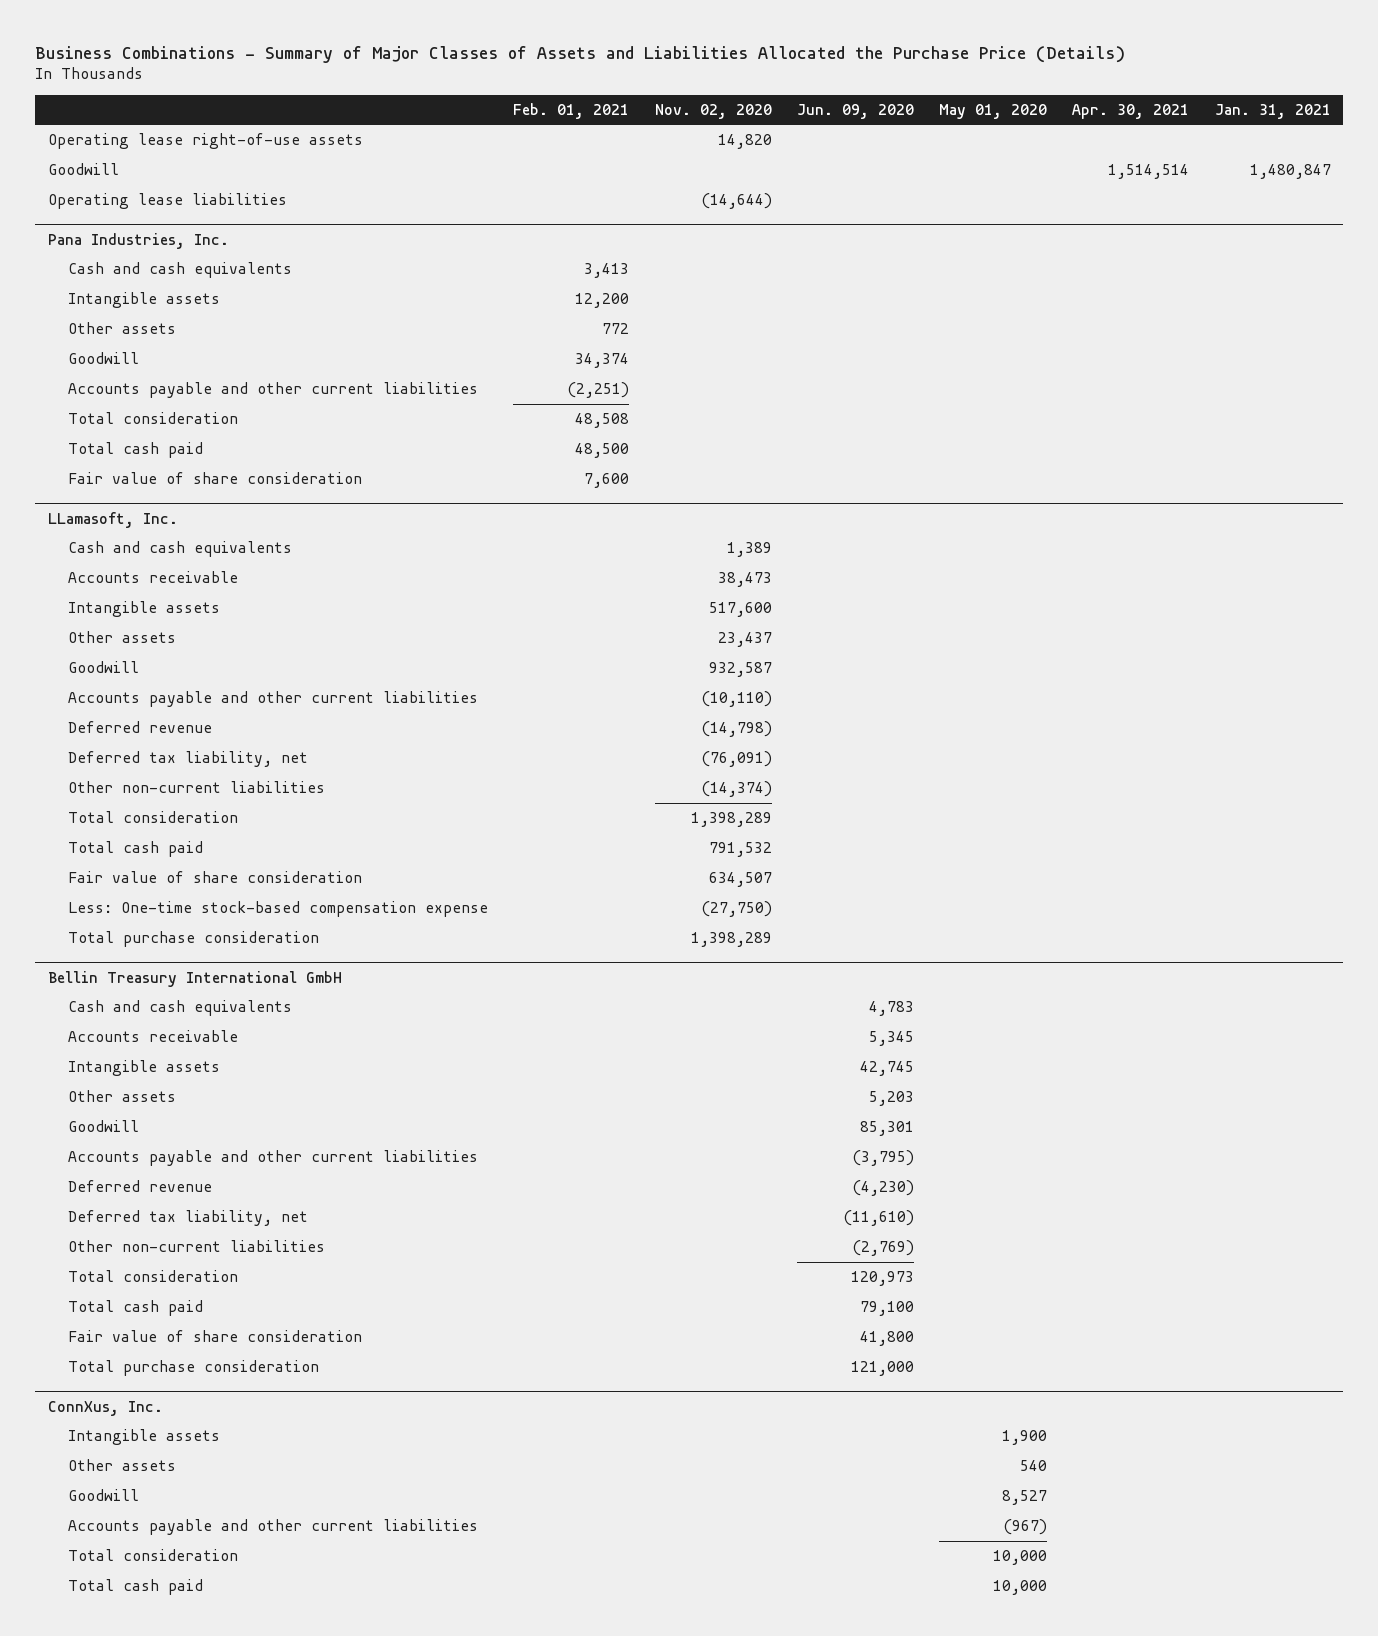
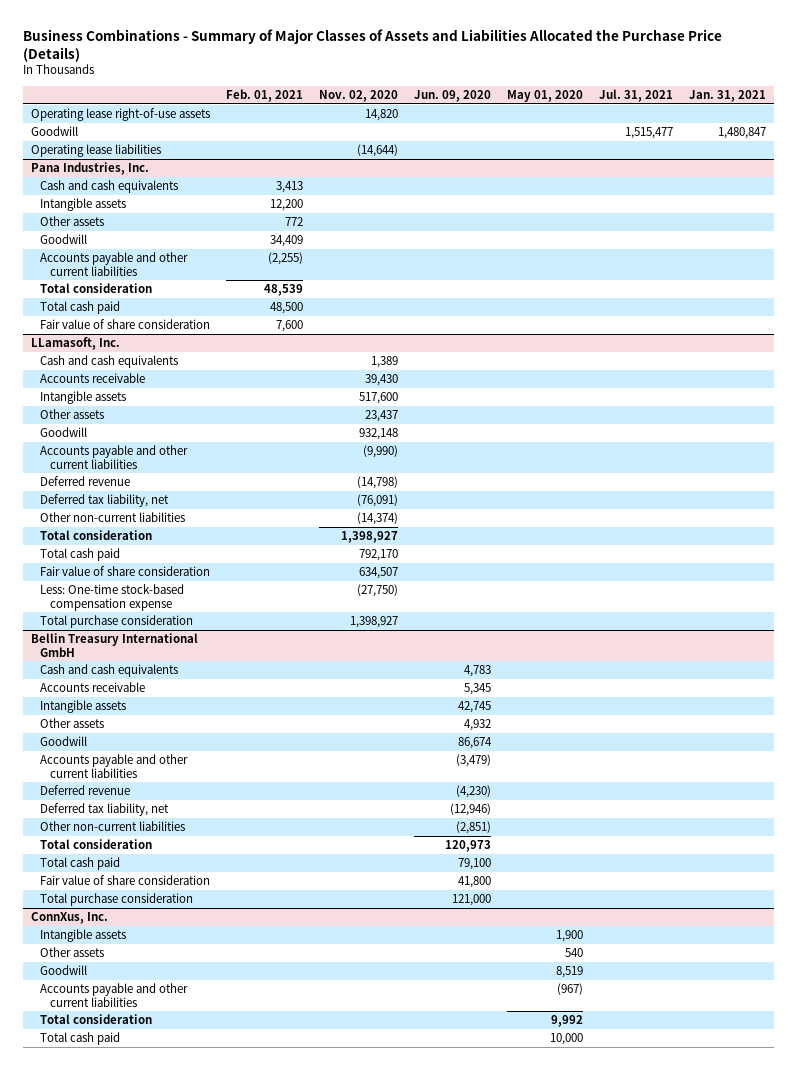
[1072,103,1190,119] Apr. 30, 2021 -> none
none -> [598,89,673,103] Jul. 31, 2021
[575,353,630,369] 34,374 -> [270,235,304,248] 34,409
[567,382,630,399] (2,251) -> [268,252,304,266] (2,255)
[575,413,630,429] 48,508 -> [264,284,304,297] 48,539
[717,572,772,588] 38,473 -> [365,374,399,387] 39,430
[708,662,772,678] 932,587 -> [359,428,399,441] 932,148
[700,691,772,708] (10,110) -> [363,445,399,459] (9,990)
[690,812,772,828] 1,398,289 -> [341,531,399,544] 1,398,927
[708,842,772,858] 791,532 -> [359,549,399,562] 792,170
[690,932,772,948] 1,398,289 -> [350,616,399,629] 1,398,927
[868,1091,914,1107] 5,203 -> [464,719,492,732] 4,932
[859,1121,914,1137] 85,301 -> [458,737,493,750] 86,674
[851,1150,914,1167] (3,795) -> [456,754,492,768] (3,479)
[842,1210,914,1227] (11,610) -> [450,803,492,817] (12,946)
[851,1240,914,1257] (2,769) -> [456,821,492,835] (2,851)
[1002,1490,1048,1506] 8,527 -> [555,966,583,979] 8,519
[993,1550,1048,1566] 10,000 -> [550,1015,583,1028] 9,992

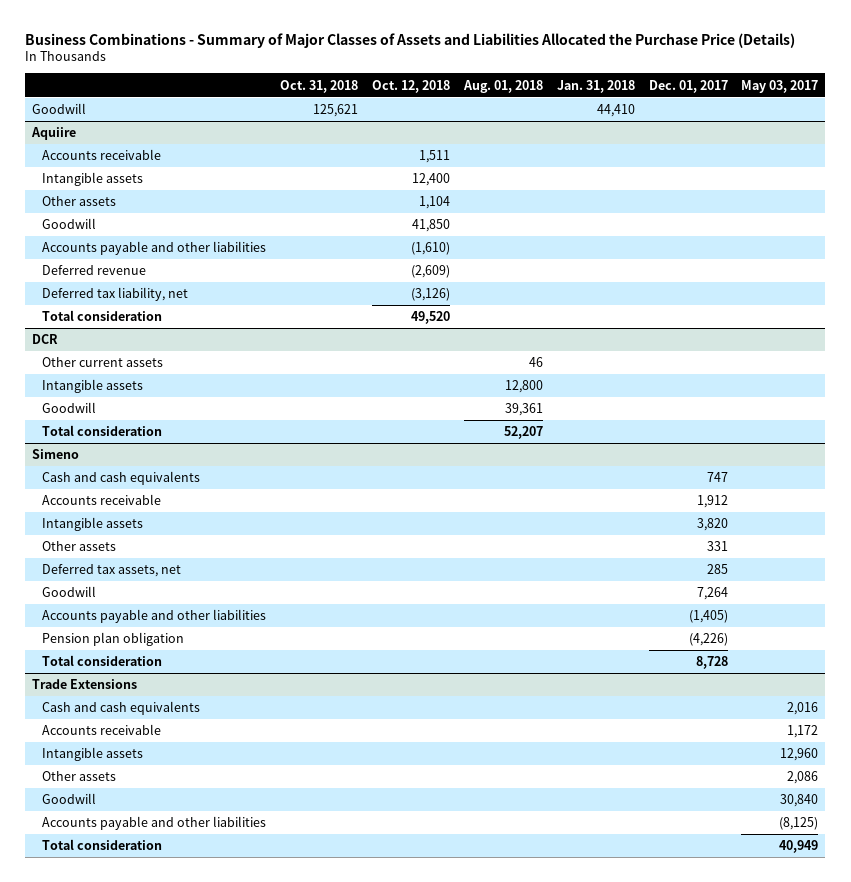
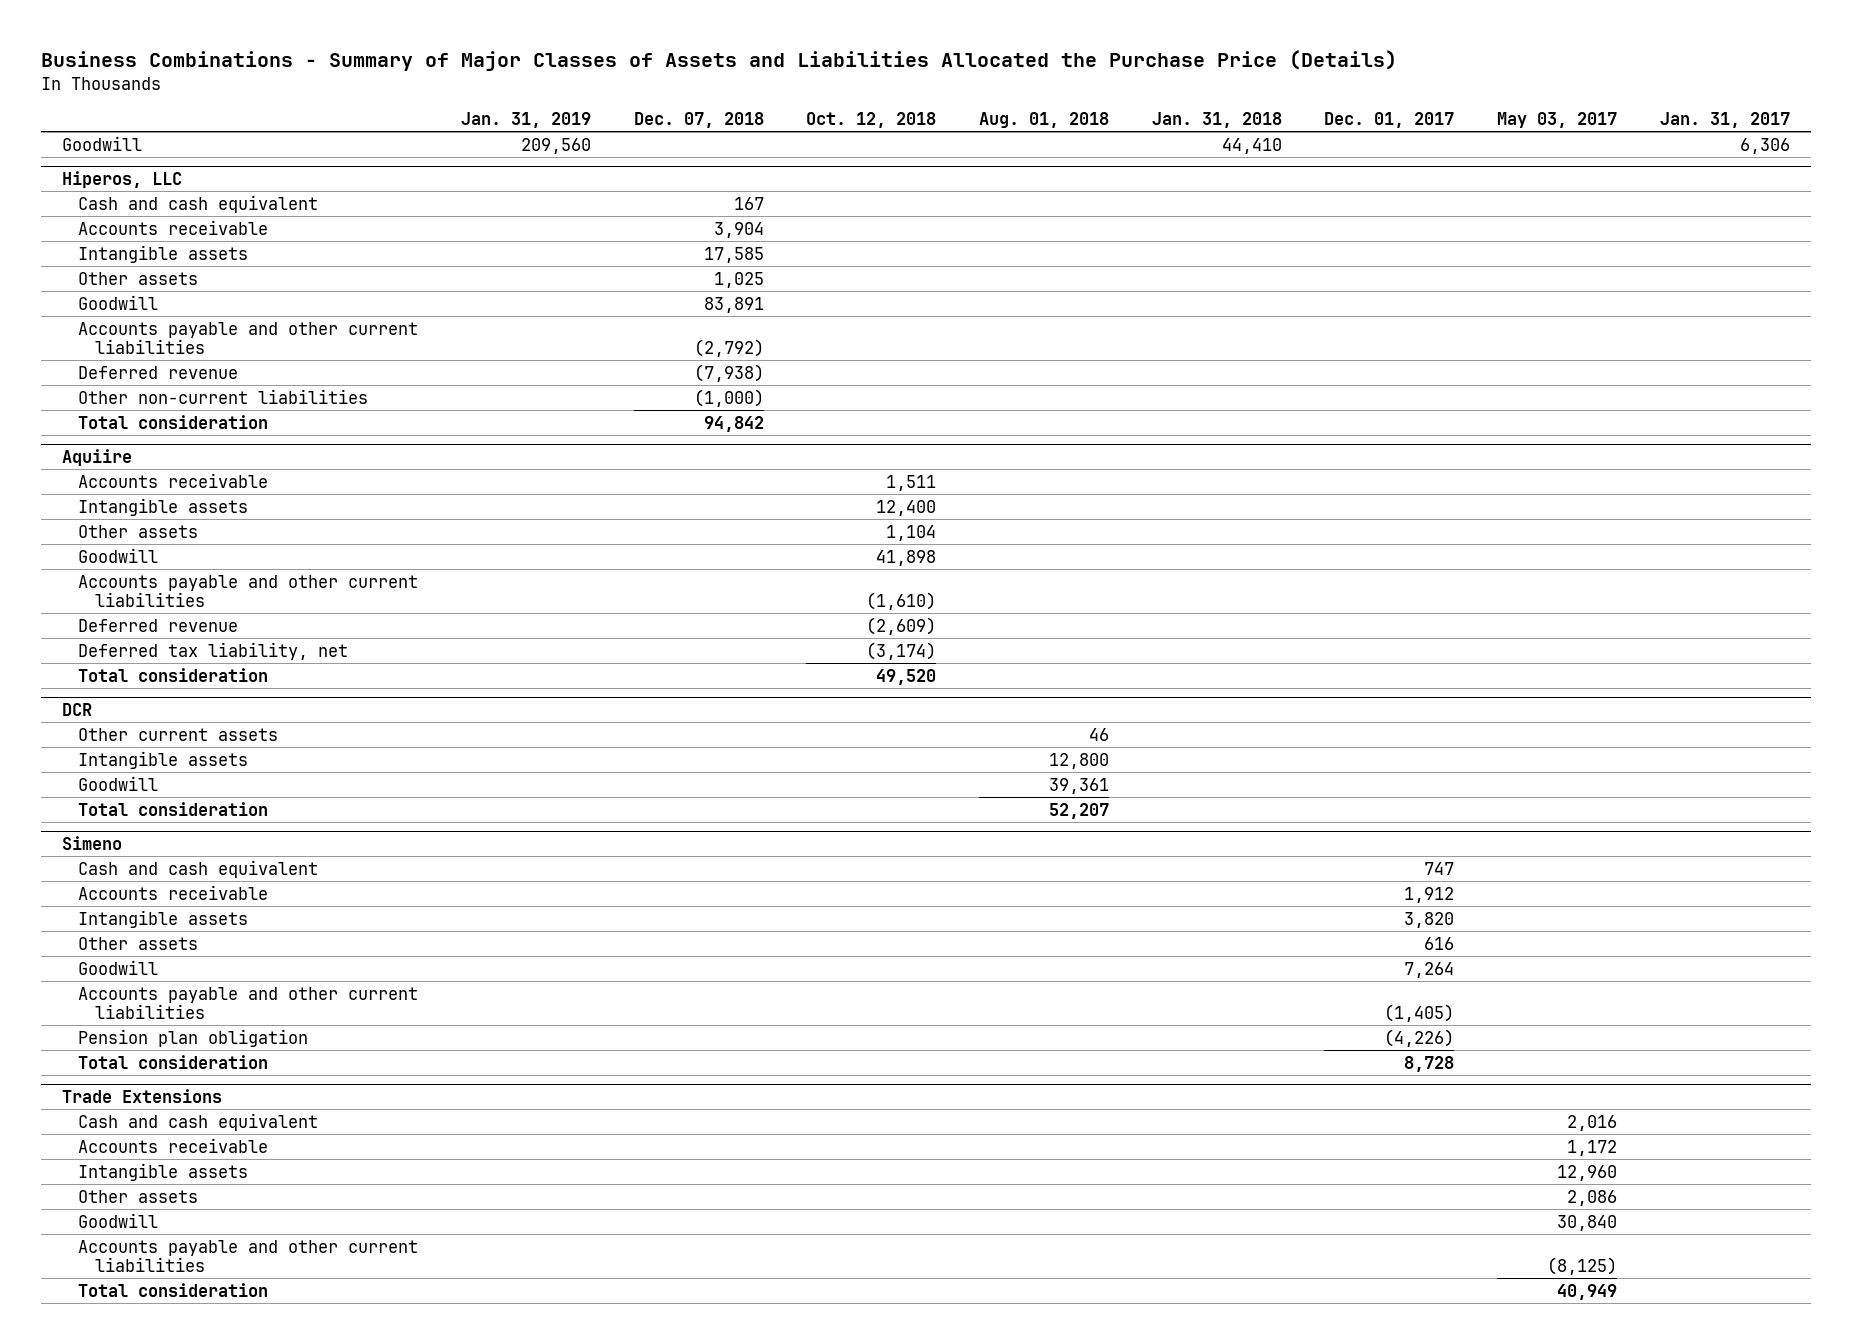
[280,79,359,93] Oct. 31, 2018 -> none
none -> [461,112,592,129] Jan. 31, 2019
none -> [633,112,764,129] Dec. 07, 2018
none -> [1659,112,1790,129] Jan. 31, 2017
none -> [62,171,183,189] Hiperos, LLC
none -> [78,194,319,213] Cash and cash equivalent
none -> [78,219,269,235] Accounts receivable
none -> [78,244,249,263] Intangible assets
none -> [78,271,199,285] Other assets
none -> [78,294,159,310] Goodwill
none -> [78,321,419,355] Accounts payable and other current liabilities
none -> [78,365,239,379] Deferred revenue
none -> [78,388,369,404] Other non-current liabilities
none -> [78,414,269,429] Total consideration
[412,219,451,233] 41,850 -> [876,549,937,566] 41,898
[42,241,267,256] Accounts payable and other liabilities -> [78,574,419,608] Accounts payable and other current liabilities
[411,288,451,302] (3,126) -> [866,641,937,660] (3,174)
[42,471,201,486] Cash and cash equivalents -> [78,859,319,878] Cash and cash equivalent
[42,564,182,578] Deferred tax assets, net -> none
[706,541,728,552] 331 -> [1424,936,1455,950] 616
[42,609,267,624] Accounts payable and other liabilities -> [78,986,419,1020] Accounts payable and other current liabilities
[42,701,201,716] Cash and cash equivalents -> [78,1112,319,1131] Cash and cash equivalent
[42,816,267,831] Accounts payable and other liabilities -> [78,1239,419,1273] Accounts payable and other current liabilities

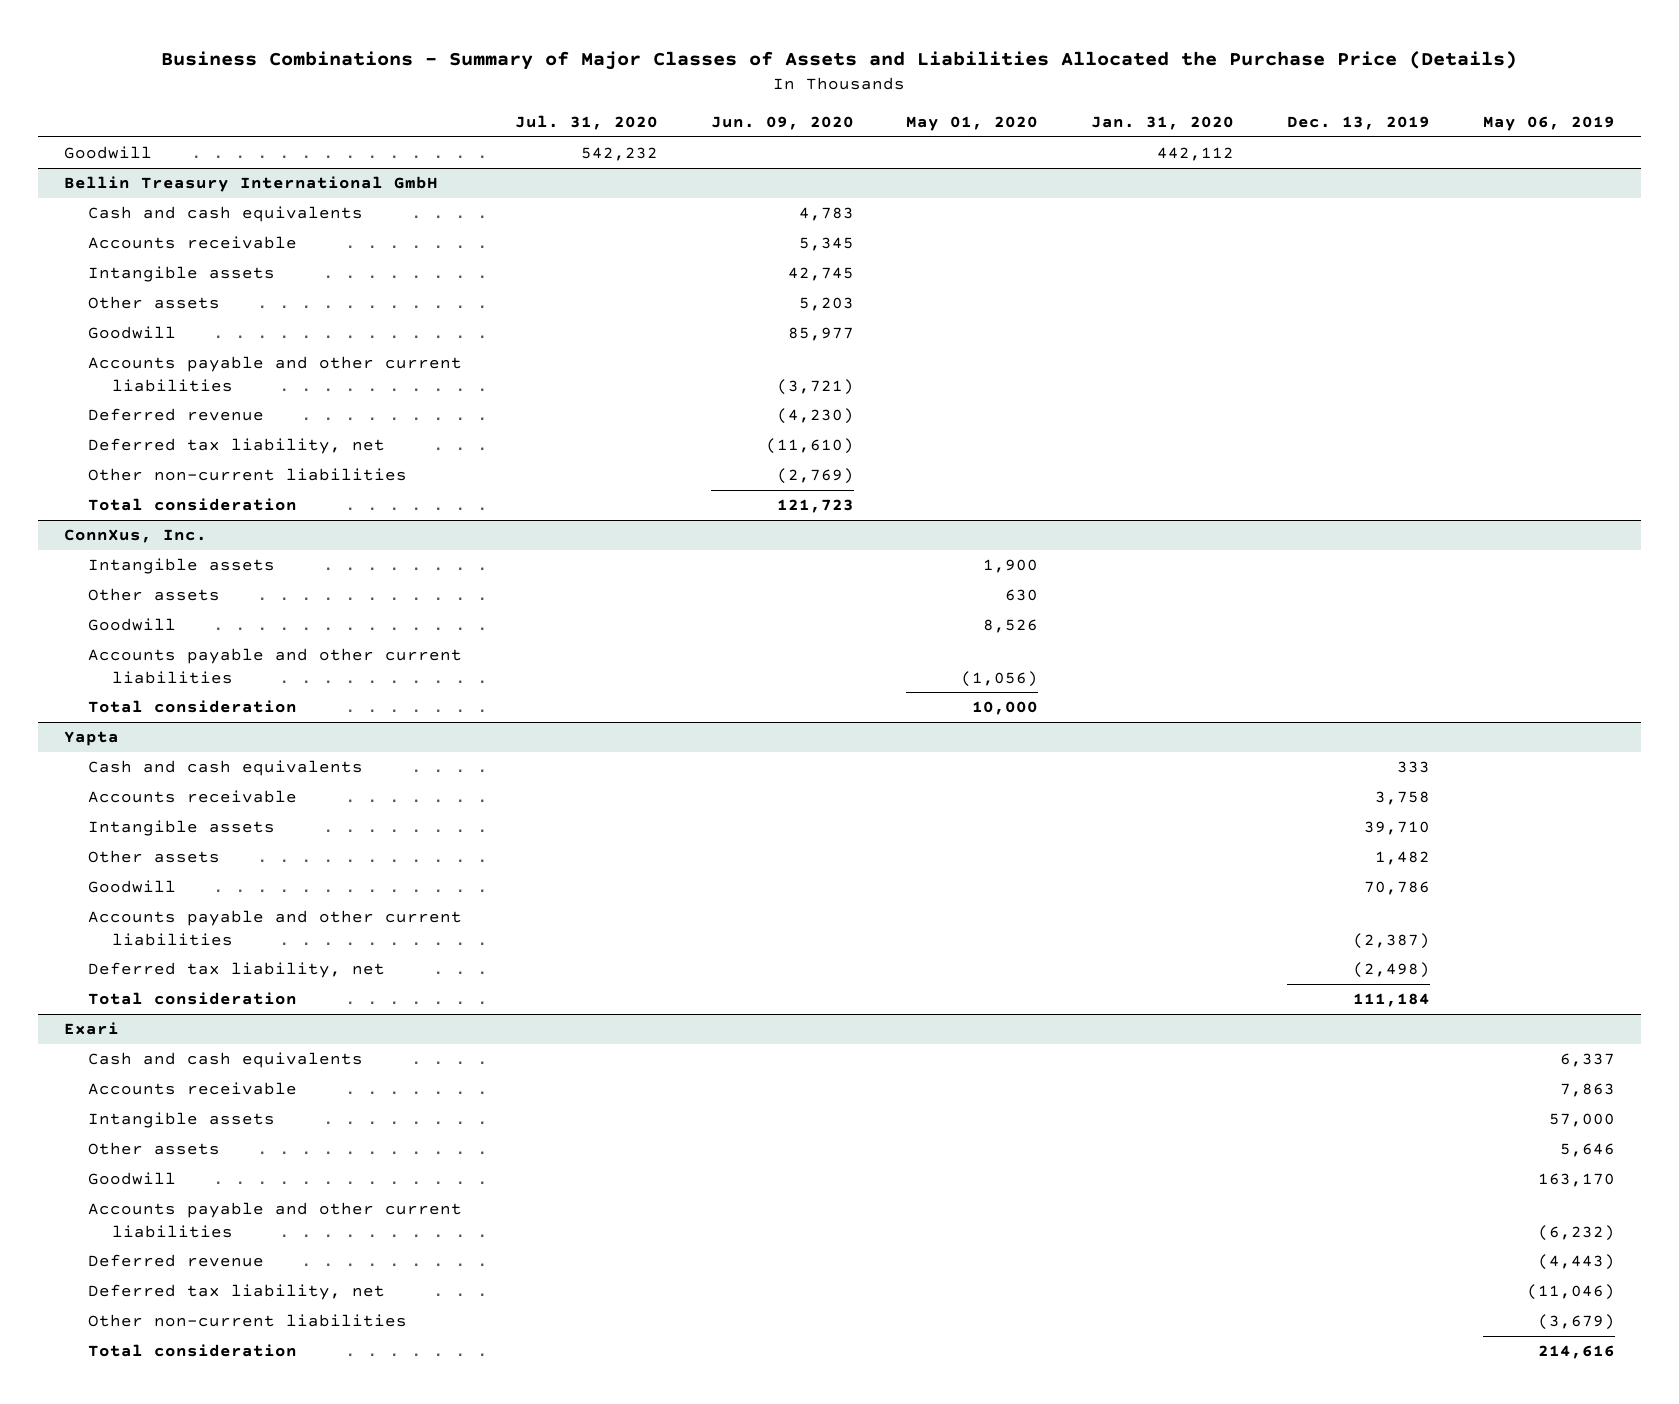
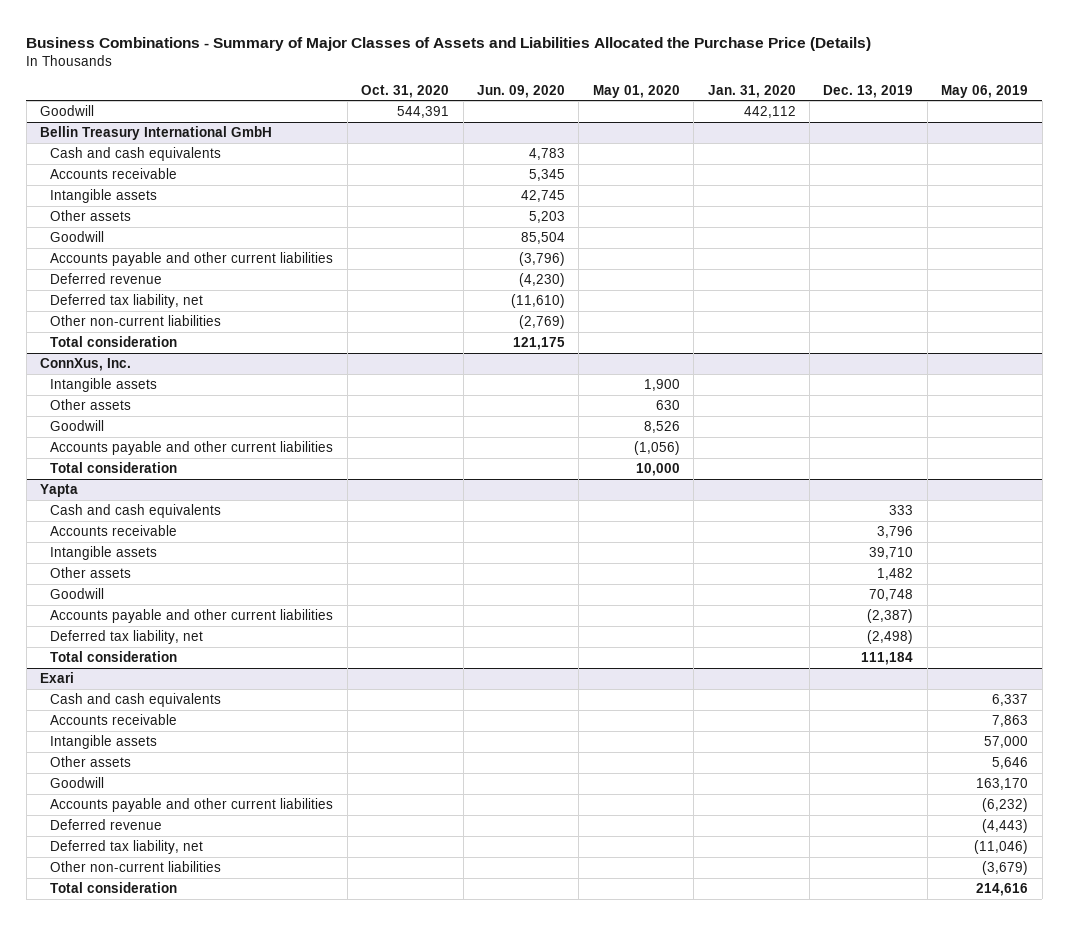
[514,115,658,131] Jul. 31, 2020 -> none
none -> [361,84,450,98] Oct. 31, 2020
[787,327,854,342] 85,977 -> [521,231,566,244] 85,504
[776,378,854,395] (3,721) -> [519,251,566,266] (3,796)
[776,499,854,514] 121,723 -> [513,336,566,350] 121,175
[1375,791,1431,806] 3,758 -> [877,525,914,538] 3,796
[1364,881,1431,896] 70,786 -> [869,588,914,601] 70,748

